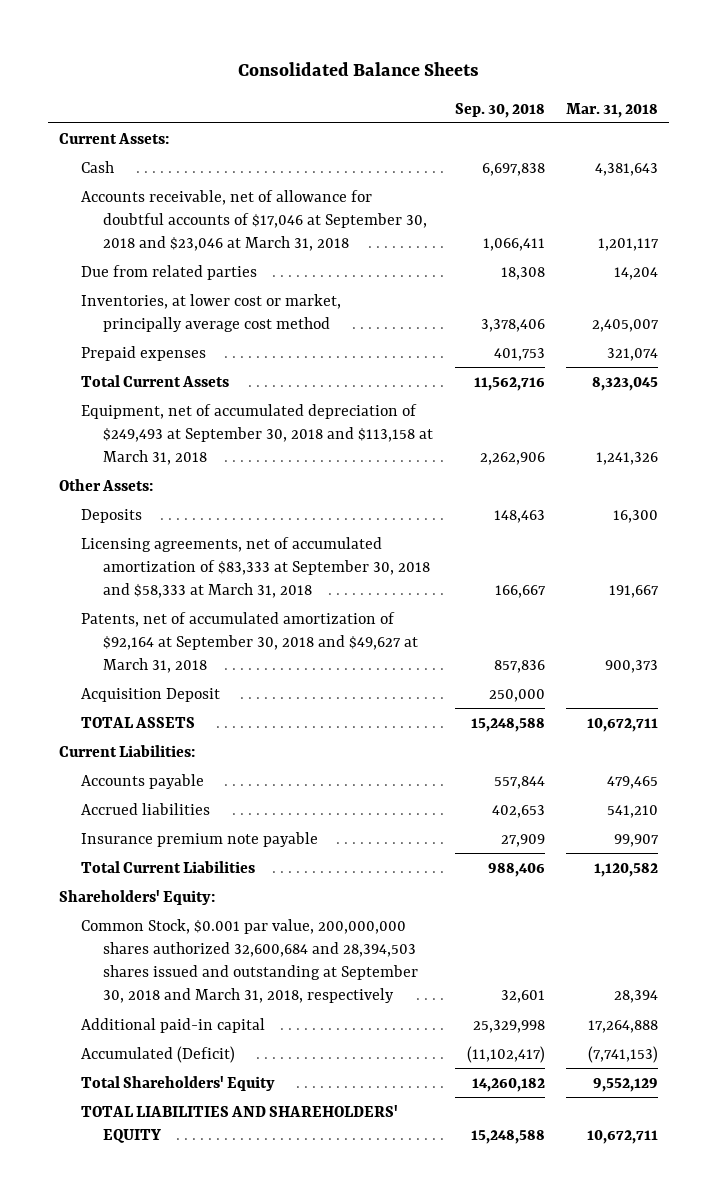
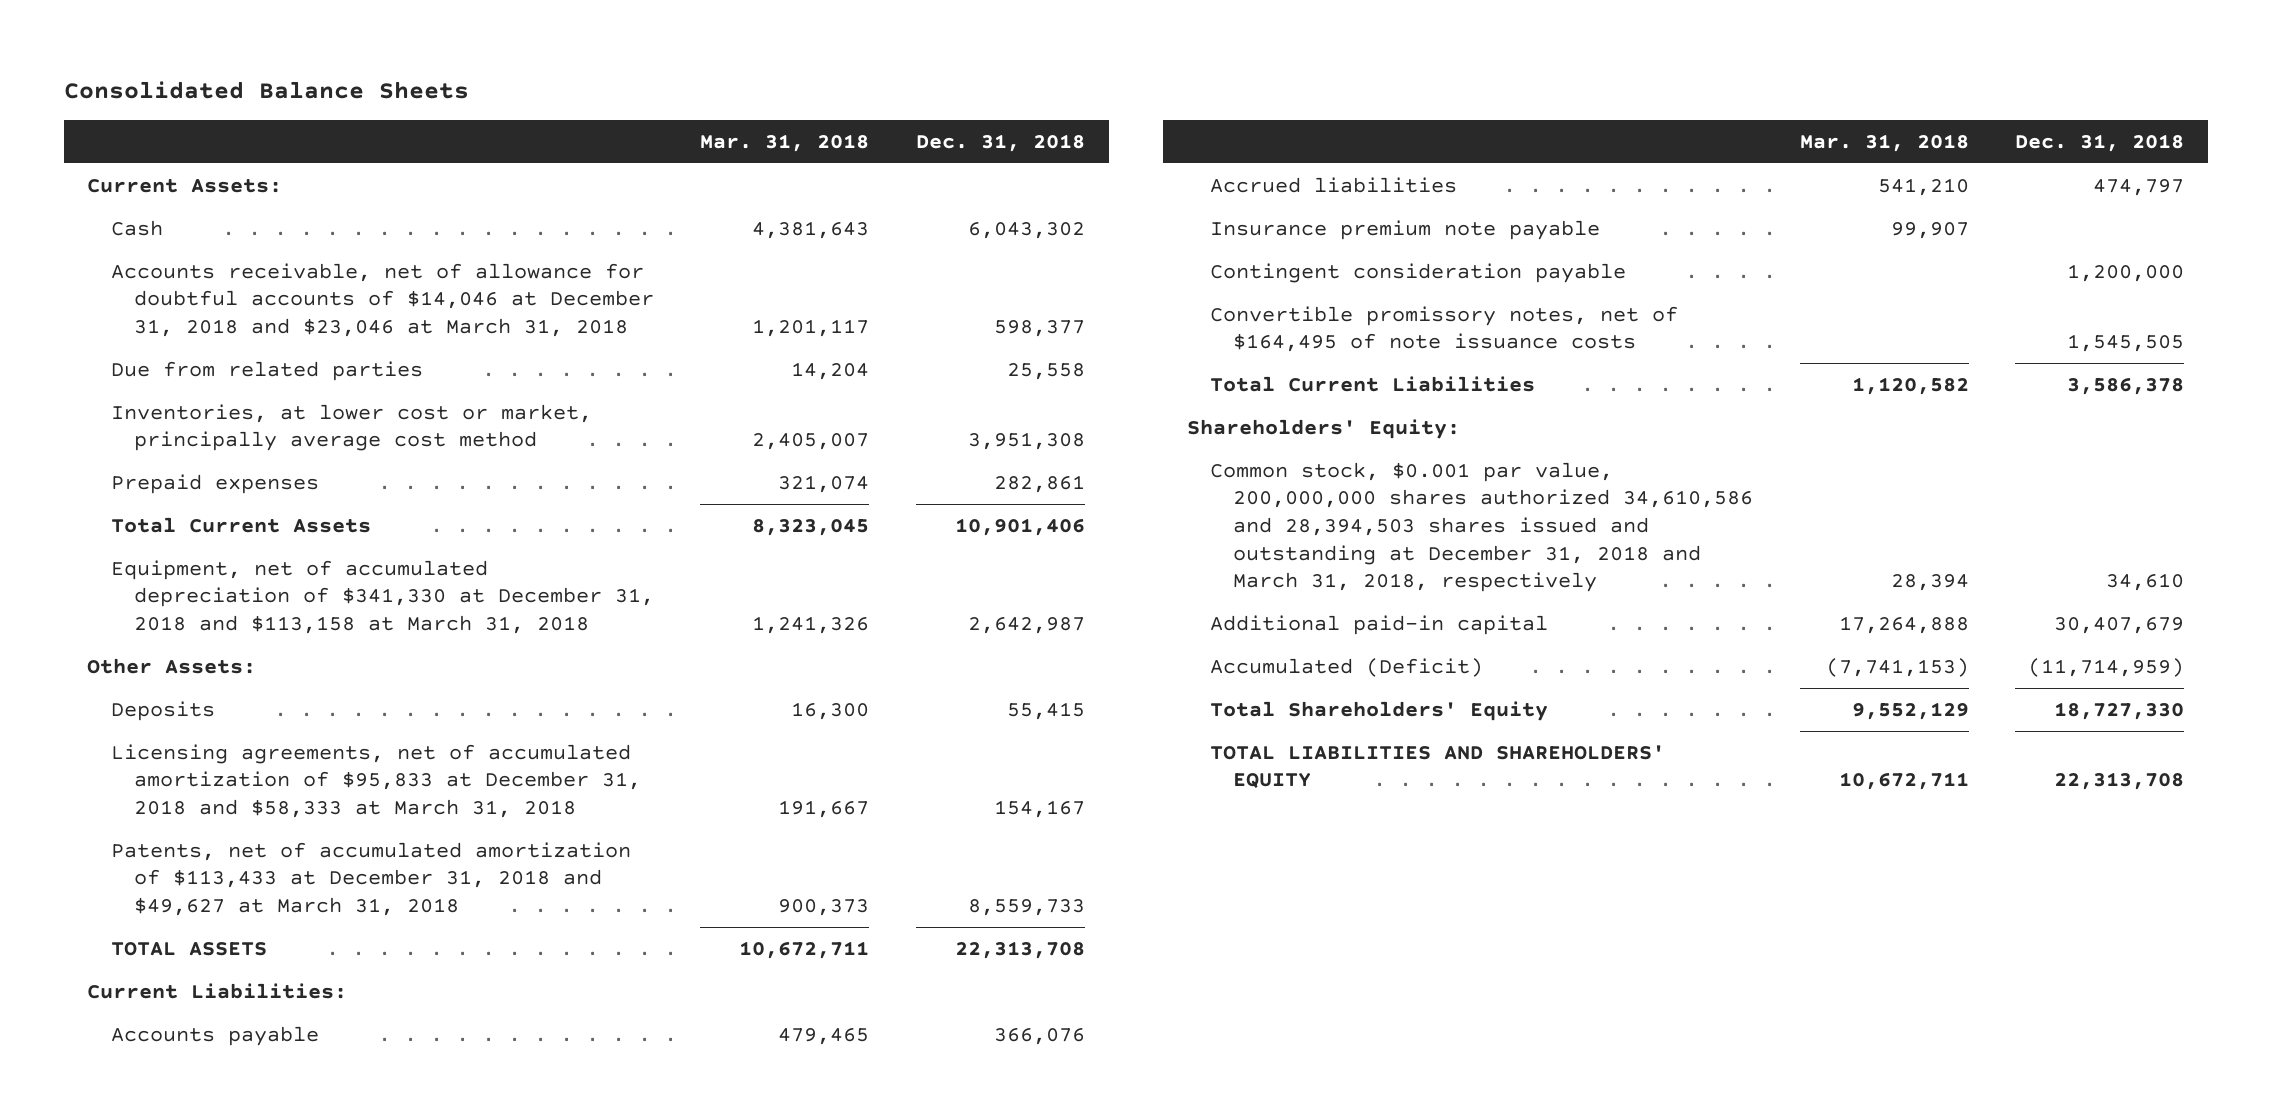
[454,102,545,118] Sep. 30, 2018 -> none
none -> [916,133,1086,152] Dec. 31, 2018
[80,189,428,251] Accounts receivable, net of allowance for doubtful accounts of $17,046 at September 30, 2018 and $23,046 at March 31, 2018 -> [110,262,654,338] Accounts receivable, net of allowance for doubtful accounts of $14,046 at December 31, 2018 and $23,046 at March 31, 2018
[80,403,434,465] Equipment, net of accumulated depreciation of $249,493 at September 30, 2018 and $113,158 at March 31, 2018 -> [110,559,654,635] Equipment, net of accumulated depreciation of $341,330 at December 31, 2018 and $113,158 at March 31, 2018
[80,687,220,702] Acquisition Deposit -> none
[80,536,431,598] Licensing agreements, net of accumulated amortization of $83,333 at September 30, 2018 and $58,333 at March 31, 2018 -> [110,743,641,819] Licensing agreements, net of accumulated amortization of $95,833 at December 31, 2018 and $58,333 at March 31, 2018
[80,611,419,673] Patents, net of accumulated amortization of $92,164 at September 30, 2018 and $49,627 at March 31, 2018 -> [110,841,631,917] Patents, net of accumulated amortization of $113,433 at December 31, 2018 and $49,627 at March 31, 2018
none -> [1209,262,1626,283] Contingent consideration payable
none -> [1209,305,1678,353] Convertible promissory notes, net of $164,495 of note issuance costs
[80,918,419,1004] Common Stock, $0.001 par value, 200,000,000 shares authorized 32,600,684 and 28,394,503 shares issued and outstanding at September 30, 2018 and March 31, 2018, respectively -> [1209,461,1753,593] Common stock, $0.001 par value, 200,000,000 shares authorized 34,610,586 and 28,394,503 shares issued and outstanding at December 31, 2018 and March 31, 2018, respectively

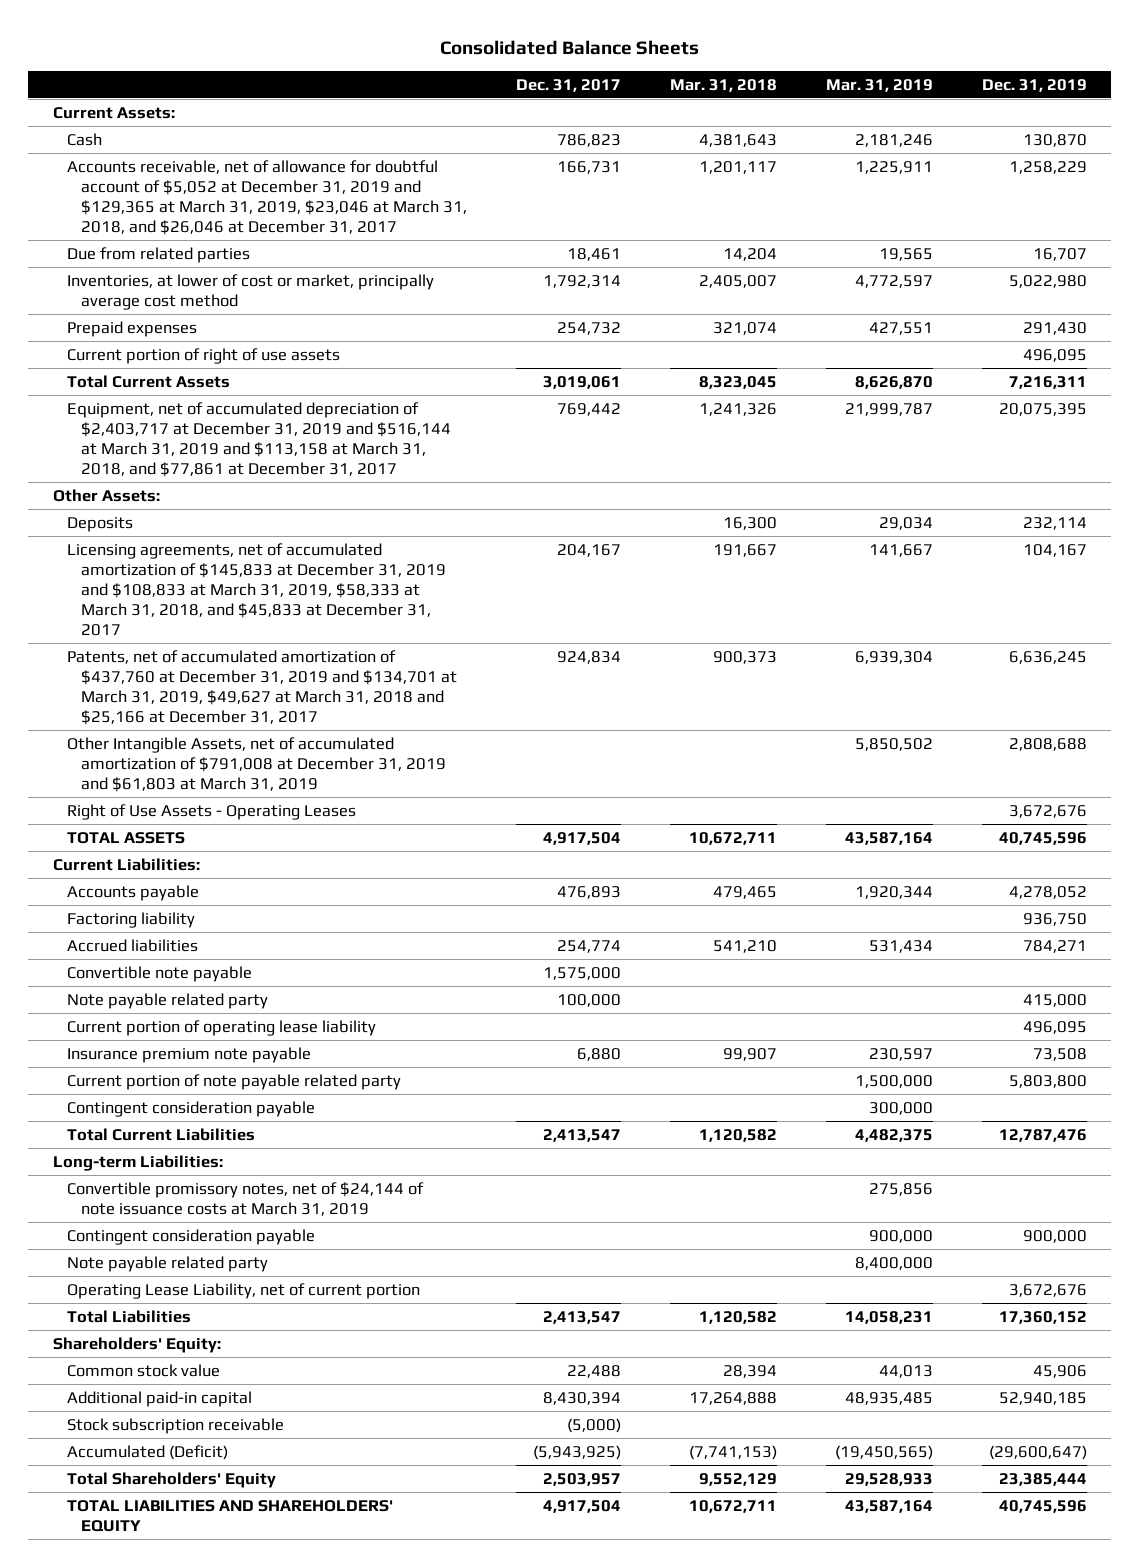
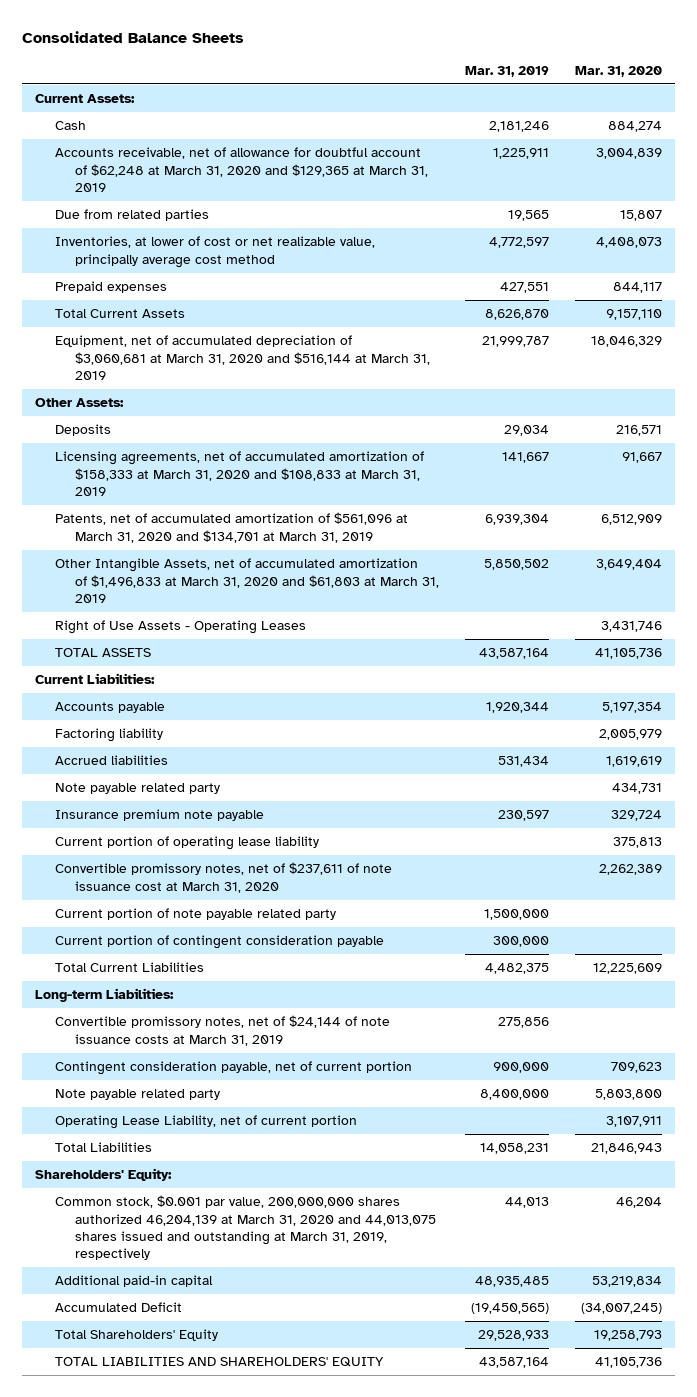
[515,78,621,92] Dec. 31, 2017 -> none
[669,78,777,92] Mar. 31, 2018 -> none
[981,78,1087,92] Dec. 31, 2019 -> none
none -> [574,65,662,77] Mar. 31, 2020
[66,159,467,235] Accounts receivable, net of allowance for doubtful account of $5,052 at December 31, 2019 and $129,365 at March 31, 2019, $23,046 at March 31, 2018, and $26,046 at December 31, 2017 -> [54,147,428,192] Accounts receivable, net of allowance for doubtful account of $62,248 at March 31, 2020 and $129,365 at March 31, 2019
[66,273,434,310] Inventories, at lower of cost or market, principally average cost method -> [54,236,375,268] Inventories, at lower of cost or net realizable value, principally average cost method
[66,347,340,364] Current portion of right of use assets -> none
[66,401,451,477] Equipment, net of accumulated depreciation of $2,403,717 at December 31, 2019 and $516,144 at March 31, 2019 and $113,158 at March 31, 2018, and $77,861 at December 31, 2017 -> [54,335,430,380] Equipment, net of accumulated depreciation of $3,060,681 at March 31, 2020 and $516,144 at March 31, 2019
[66,542,446,636] Licensing agreements, net of accumulated amortization of $145,833 at December 31, 2019 and $108,833 at March 31, 2019, $58,333 at March 31, 2018, and $45,833 at December 31, 2017 -> [54,451,424,496] Licensing agreements, net of accumulated amortization of $158,333 at March 31, 2020 and $108,833 at March 31, 2019
[66,649,457,725] Patents, net of accumulated amortization of $437,760 at December 31, 2019 and $134,701 at March 31, 2019, $49,627 at March 31, 2018 and $25,166 at December 31, 2017 -> [54,512,408,543] Patents, net of accumulated amortization of $561,096 at March 31, 2020 and $134,701 at March 31, 2019
[66,736,446,792] Other Intangible Assets, net of accumulated amortization of $791,008 at December 31, 2019 and $61,803 at March 31, 2019 -> [54,558,439,603] Other Intangible Assets, net of accumulated amortization of $1,496,833 at March 31, 2020 and $61,803 at March 31, 2019
[66,965,252,982] Convertible note payable -> none
[66,1019,376,1036] Current portion of operating lease liability -> [54,836,319,851] Current portion of operating lease liability
none -> [54,862,392,893] Convertible promissory notes, net of $237,611 of note issuance cost at March 31, 2020
[66,1100,315,1117] Contingent consideration payable -> [54,935,384,950] Current portion of contingent consideration payable
[66,1228,315,1245] Contingent consideration payable -> [54,1061,412,1076] Contingent consideration payable, net of current portion
[66,1363,220,1377] Common stock value -> [54,1195,436,1261] Common stock, $0.001 par value, 200,000,000 shares authorized 46,204,139 at March 31, 2020 and 44,013,075 shares issued and outstanding at March 31, 2019, respectively
[66,1417,284,1434] Stock subscription receivable -> none
[66,1444,228,1460] Accumulated (Deficit) -> [54,1302,182,1313] Accumulated Deficit

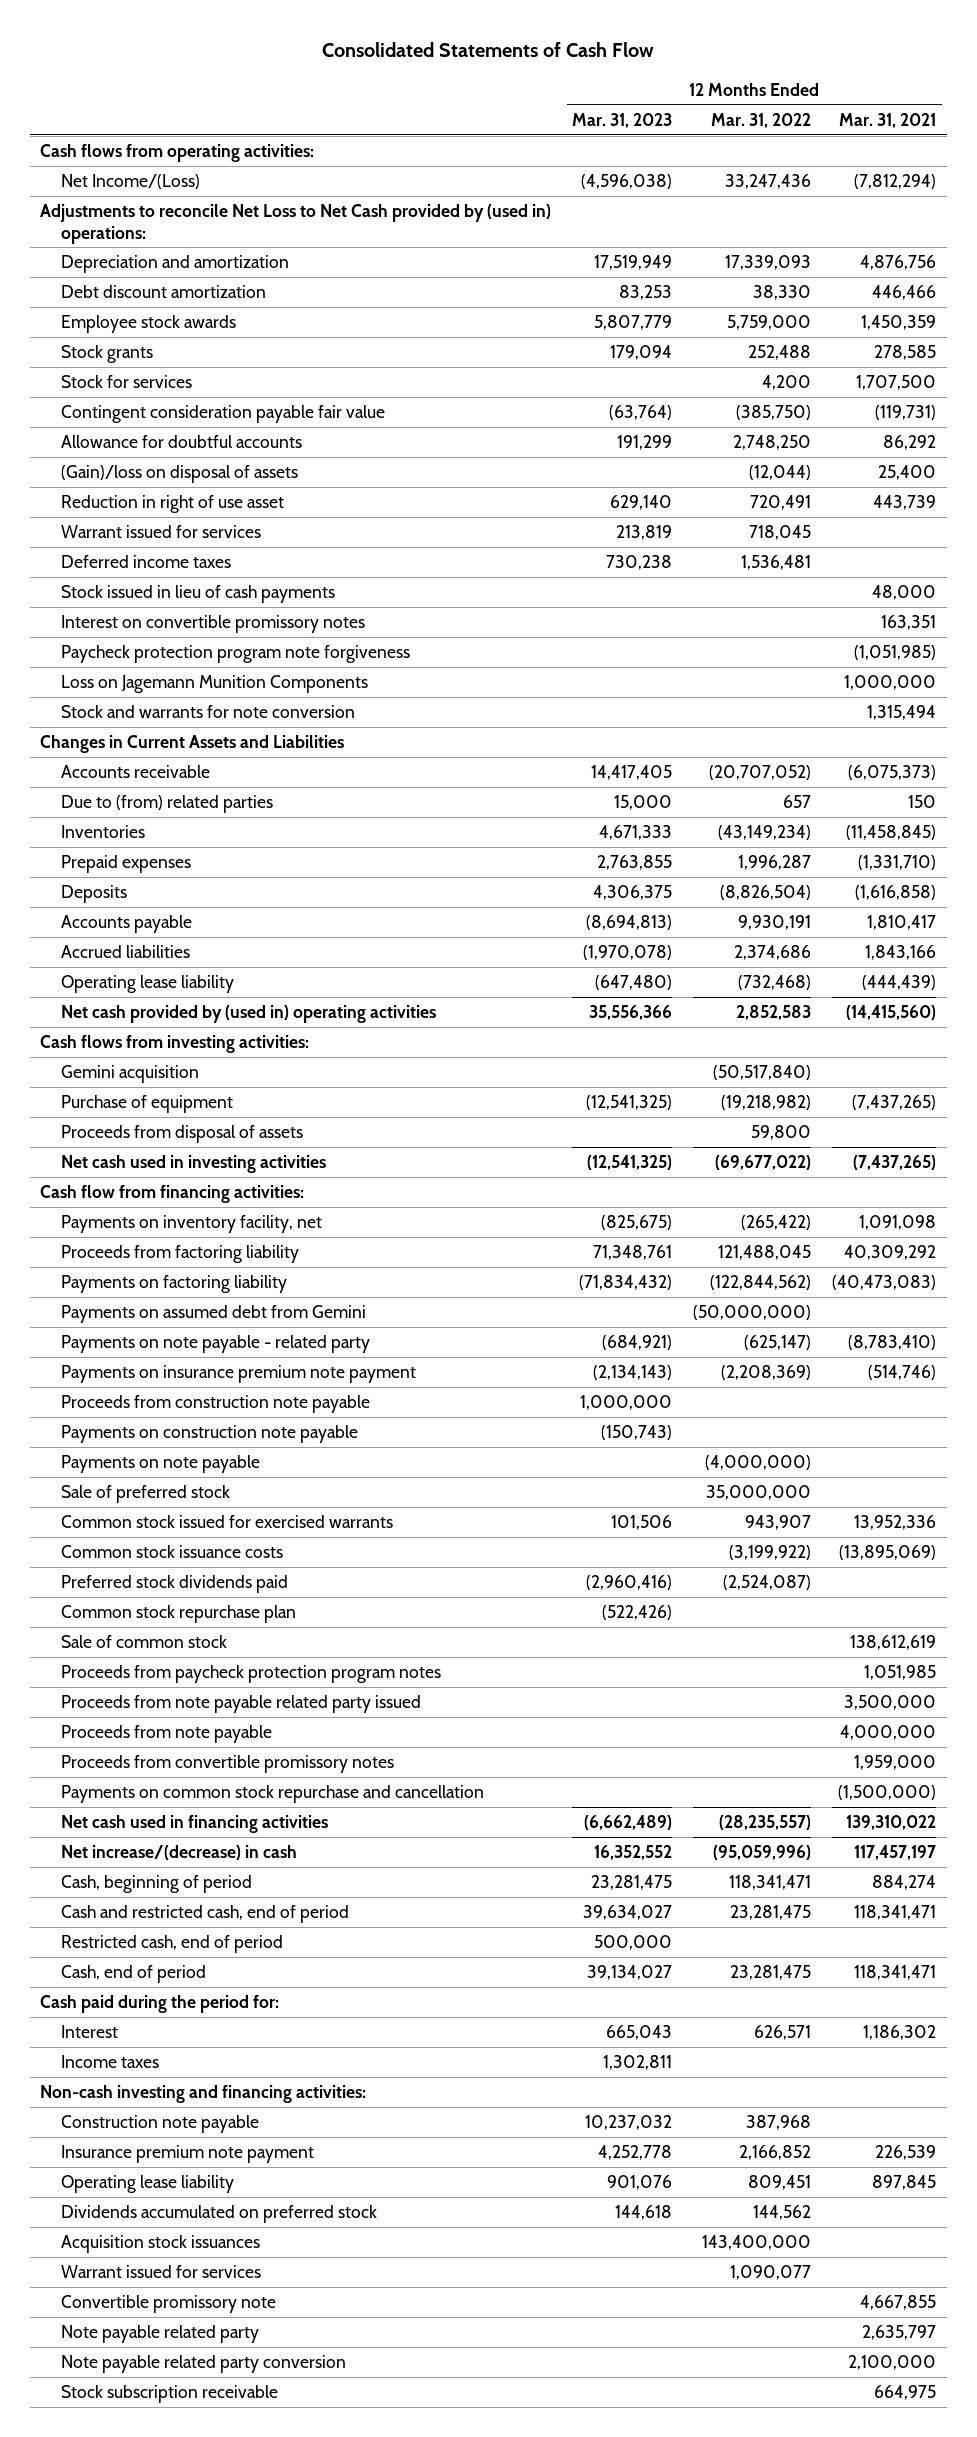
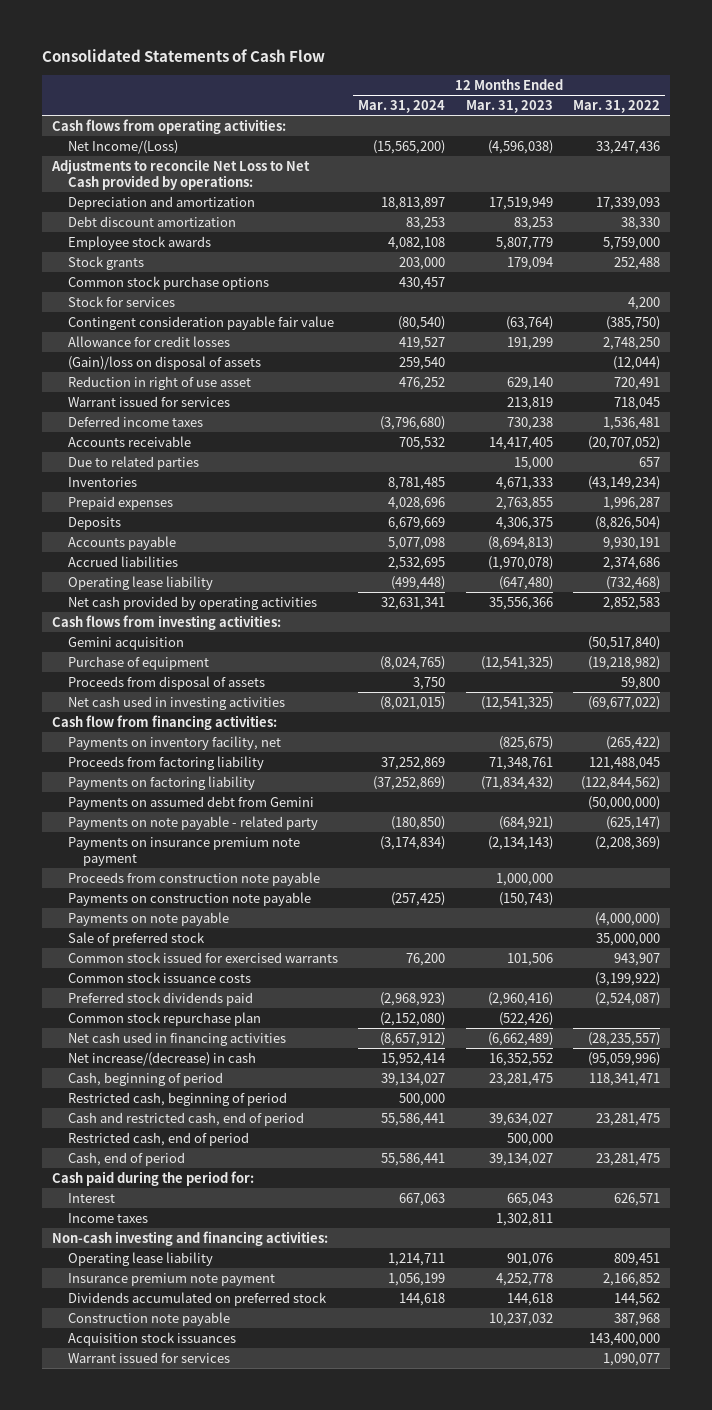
[839,112,937,128] Mar. 31, 2021 -> none
none -> [358,99,446,113] Mar. 31, 2024
[40,204,552,244] Adjustments to reconcile Net Loss to Net Cash provided by (used in) operations: -> [51,158,311,191] Adjustments to reconcile Net Loss to Net Cash provided by operations:
none -> [67,275,269,290] Common stock purchase options
[60,435,302,449] Allowance for doubtful accounts -> [67,335,230,347] Allowance for credit losses
[60,585,335,604] Stock issued in lieu of cash payments -> none
[60,615,365,634] Interest on convertible promissory notes -> none
[60,645,410,664] Paycheck protection program note forgiveness -> none
[60,675,368,694] Loss on Jagemann Munition Components -> none
[60,705,355,719] Stock and warrants for note conversion -> none
[40,735,345,754] Changes in Current Assets and Liabilities -> none
[60,795,273,814] Due to (from) related parties -> [67,455,199,470] Due to related parties
[60,1005,436,1024] Net cash provided by (used in) operating activities -> [67,595,317,610] Net cash provided by operating activities
[60,1635,227,1649] Sale of common stock -> none
[60,1665,441,1684] Proceeds from paycheck protection program notes -> none
[60,1695,421,1714] Proceeds from note payable related party issued -> none
[60,1725,272,1744] Proceeds from note payable -> none
[60,1755,394,1774] Proceeds from convertible promissory notes -> none
[60,1785,484,1804] Payments on common stock repurchase and cancellation -> none
none -> [67,1091,287,1106] Restricted cash, beginning of period
[60,2145,314,2164] Insurance premium note payment -> [67,1272,275,1286] Insurance premium note payment
[60,2115,259,2134] Construction note payable -> [67,1311,230,1326] Construction note payable
[60,2295,276,2314] Convertible promissory note -> none
[60,2325,259,2344] Note payable related party -> none
[60,2355,346,2374] Note payable related party conversion -> none
[60,2385,278,2404] Stock subscription receivable -> none

